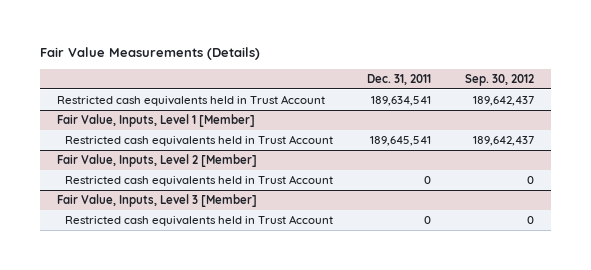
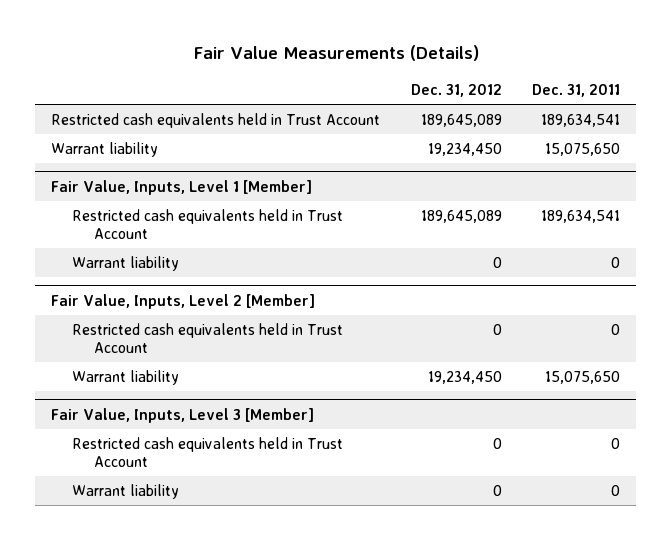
[465,73,535,86] Sep. 30, 2012 -> none
none -> [410,83,502,97] Dec. 31, 2012
none -> [50,142,158,158] Warrant liability
[370,136,432,147] 189,645,541 -> [541,210,621,224] 189,634,541
none -> [72,256,180,272] Warrant liability
none -> [72,370,180,386] Warrant liability
none -> [72,484,180,500] Warrant liability

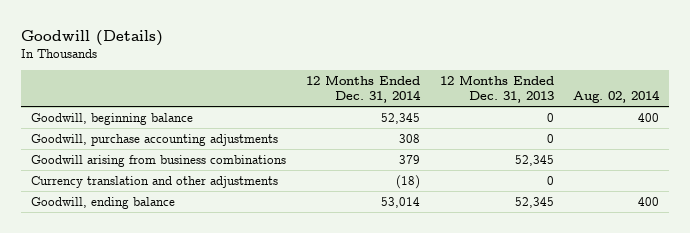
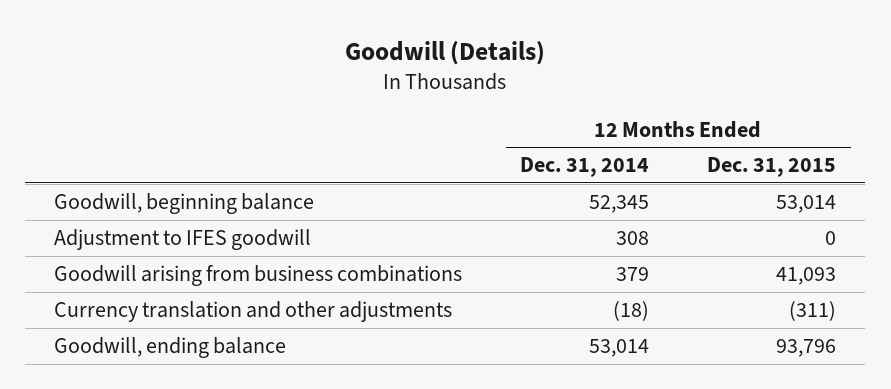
[439,74,554,103] 12 Months Ended Dec. 31, 2013 -> none
[573,89,661,103] Aug. 02, 2014 -> none
none -> [707,157,837,178] Dec. 31, 2015
[31,133,279,146] Goodwill, purchase accounting adjustments -> [54,229,312,251] Adjustment to IFES goodwill

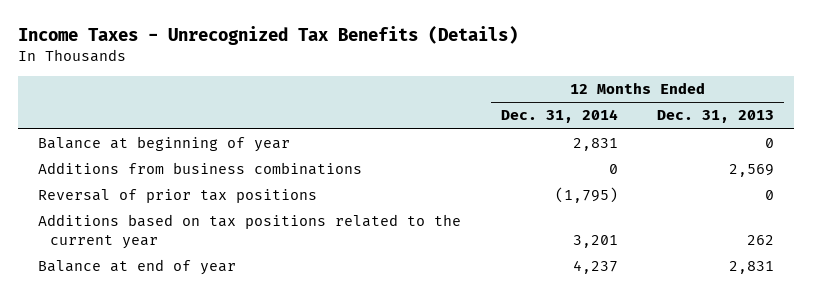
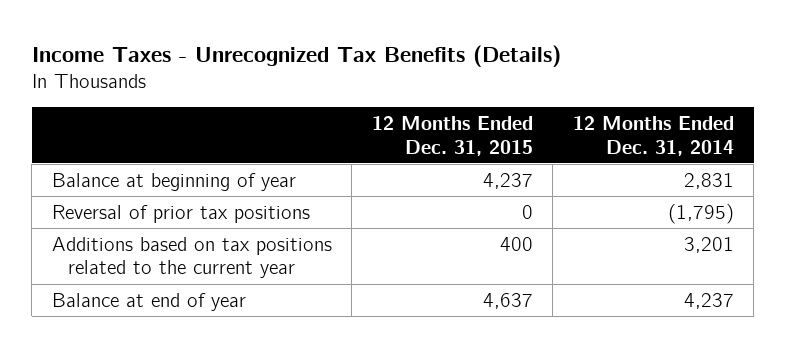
[657,110,775,124] Dec. 31, 2013 -> none
none -> [371,115,533,156] 12 Months Ended Dec. 31, 2015
[38,162,363,176] Additions from business combinations -> none

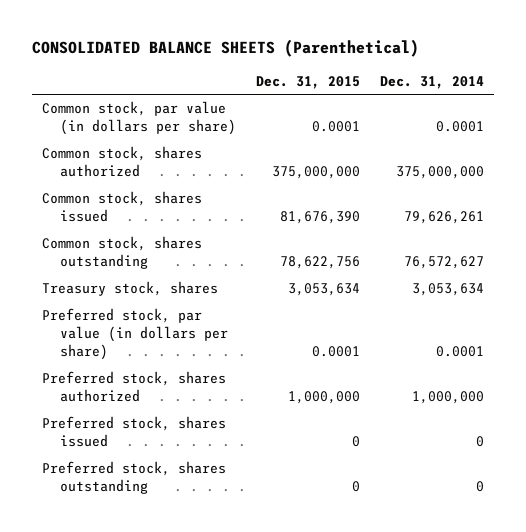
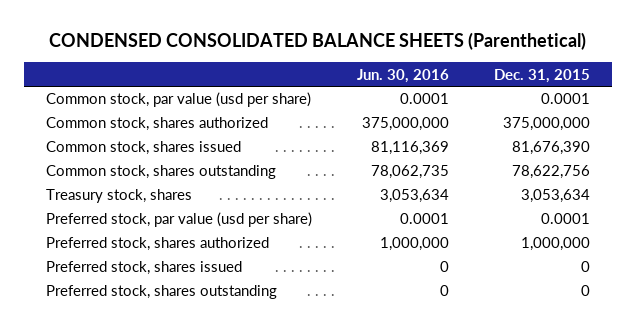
[31,39,419,58] CONSOLIDATED BALANCE SHEETS (Parenthetical) -> [48,32,586,51] CONDENSED CONSOLIDATED BALANCE SHEETS (Parenthetical)
[380,75,485,89] Dec. 31, 2014 -> none
none -> [356,68,449,83] Jun. 30, 2016
[41,101,236,136] Common stock, par value (in dollars per share) -> [46,92,312,108] Common stock, par value (usd per share)
[41,308,228,361] Preferred stock, par value (in dollars per share) -> [46,212,313,228] Preferred stock, par value (usd per share)

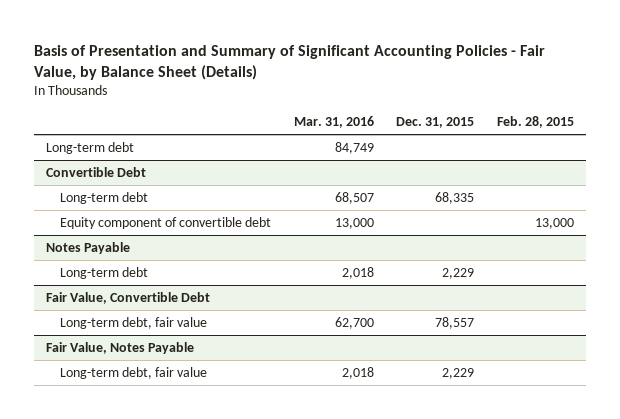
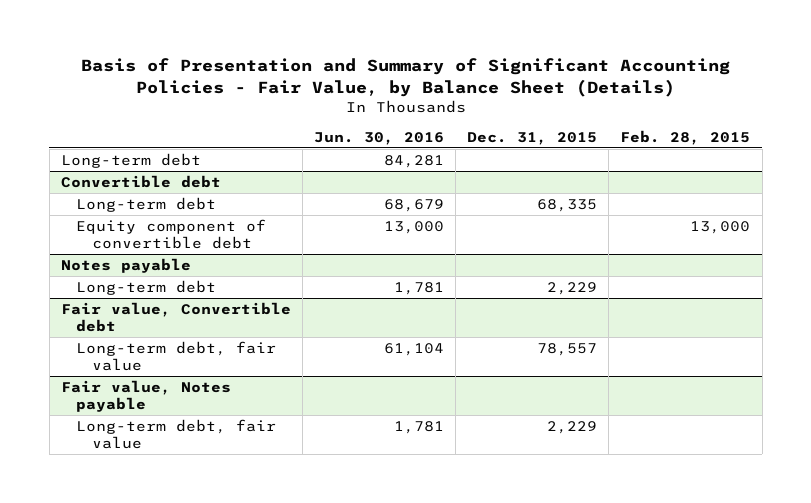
[293,116,374,129] Mar. 31, 2016 -> none
none -> [313,131,444,145] Jun. 30, 2016
[45,167,146,178] Convertible Debt -> [60,174,221,188] Convertible debt
[45,242,130,255] Notes Payable -> [60,257,191,273] Notes payable
[45,292,210,305] Fair Value, Convertible Debt -> [60,301,291,333] Fair value, Convertible debt
[45,342,194,355] Fair Value, Notes Payable -> [60,379,231,413] Fair value, Notes payable

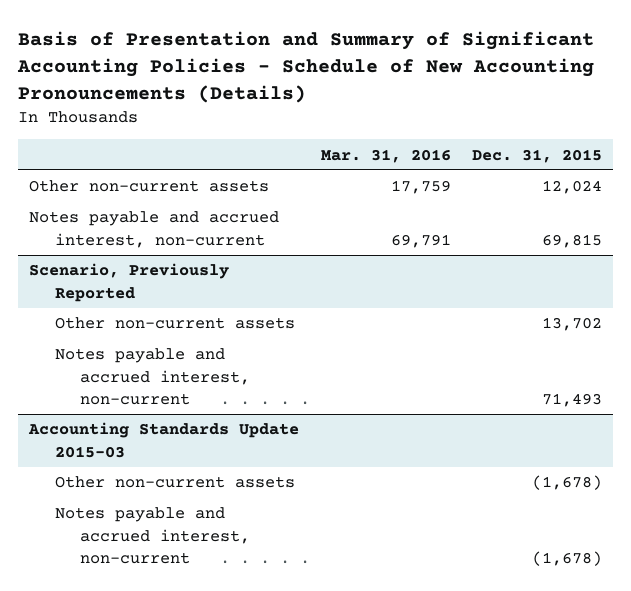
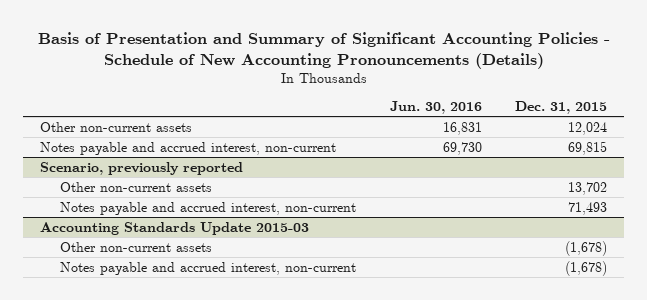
[320,148,451,163] Mar. 31, 2016 -> none
none -> [389,101,482,115] Jun. 30, 2016
[29,263,230,302] Scenario, Previously Reported -> [39,161,243,175] Scenario, previously reported

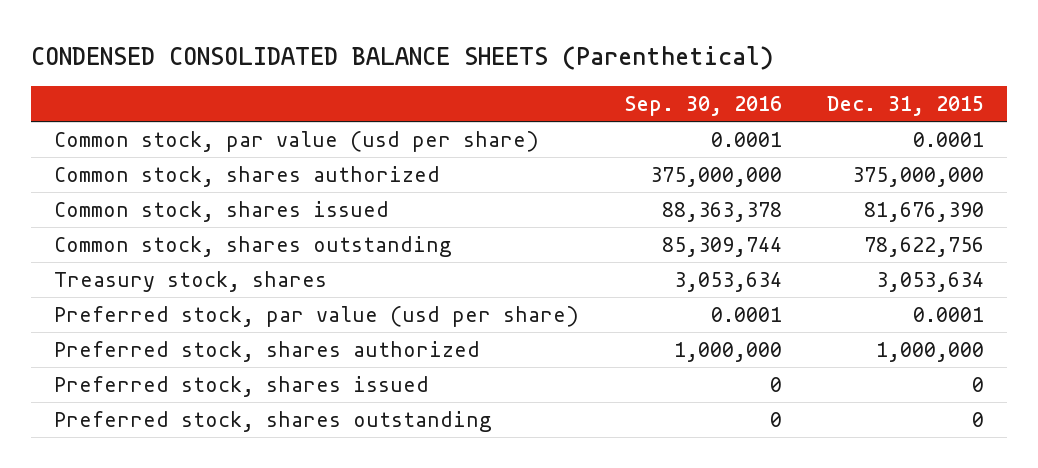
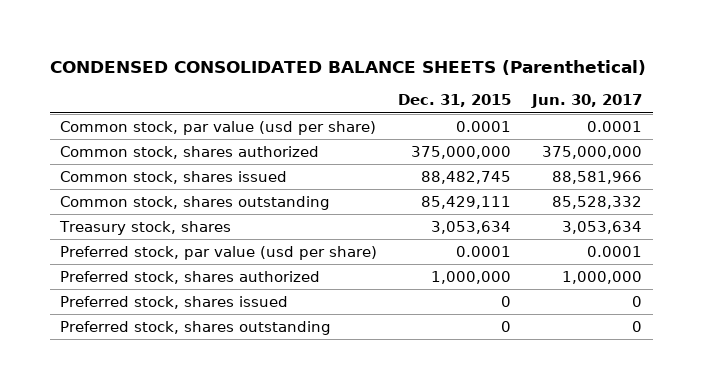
[624,96,783,117] Sep. 30, 2016 -> none
none -> [531,94,643,109] Jun. 30, 2017
[864,201,985,222] 81,676,390 -> [421,170,512,184] 88,482,745
[864,236,985,257] 78,622,756 -> [421,195,512,209] 85,429,111

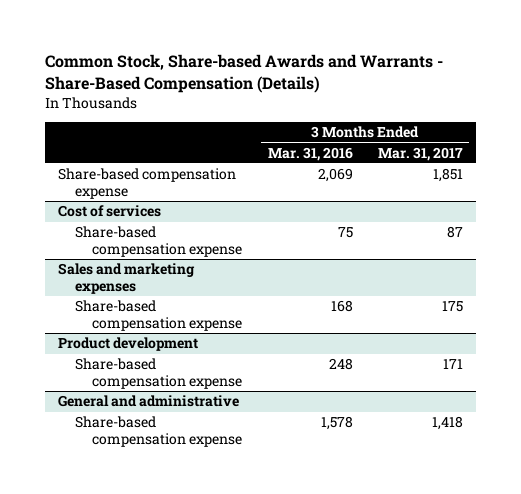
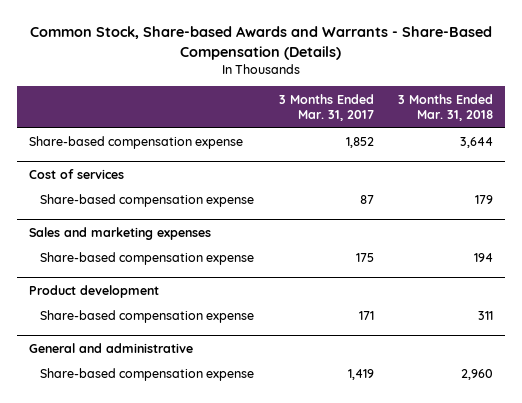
[267,146,353,161] Mar. 31, 2016 -> none
none -> [398,93,494,122] 3 Months Ended Mar. 31, 2018
[432,168,463,183] 1,851 -> [345,137,374,149] 1,852
[431,416,463,431] 1,418 -> [347,369,374,381] 1,419

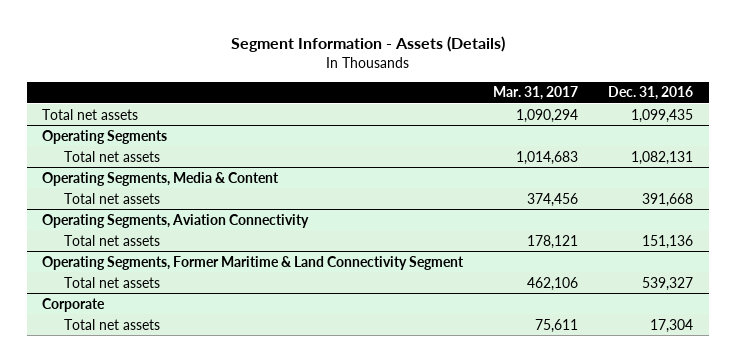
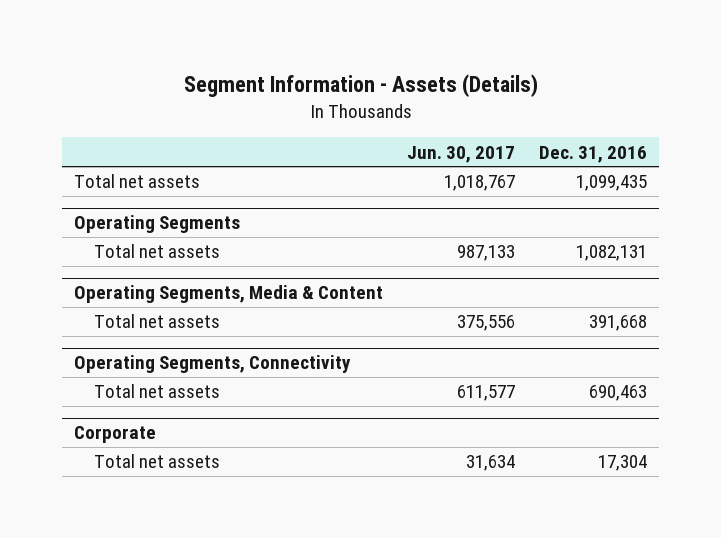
[493,86,579,101] Mar. 31, 2017 -> none
none -> [407,145,516,163] Jun. 30, 2017
[41,255,464,270] Operating Segments, Former Maritime & Land Connectivity Segment -> none
[64,276,161,288] Total net assets -> none
[41,213,309,228] Operating Segments, Aviation Connectivity -> [74,355,352,374] Operating Segments, Connectivity
[642,234,694,249] 151,136 -> [588,385,647,402] 690,463

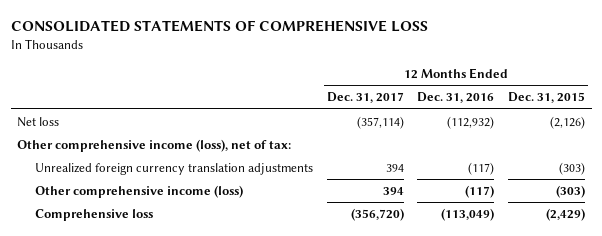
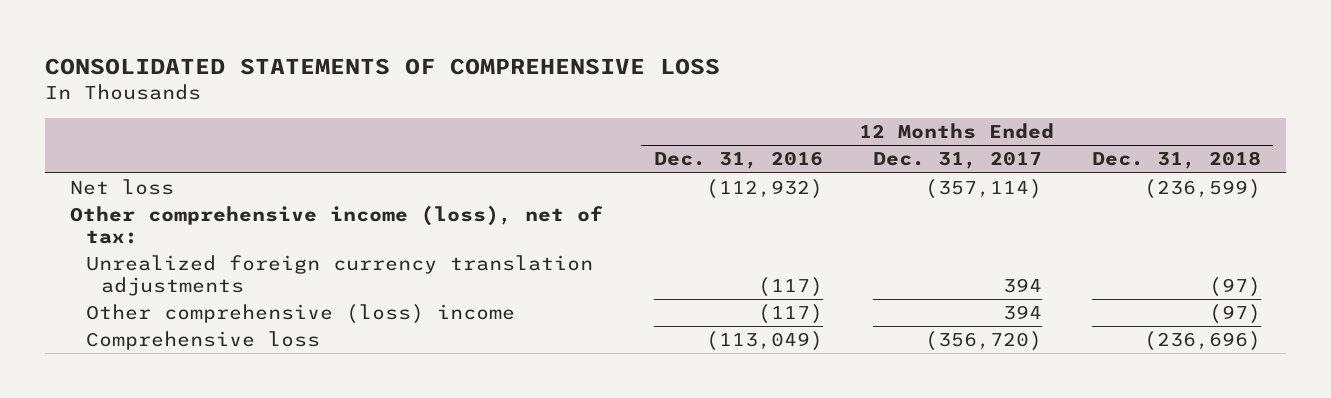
[507,92,585,104] Dec. 31, 2015 -> none
none -> [1091,151,1261,170] Dec. 31, 2018
[35,184,244,198] Other comprehensive income (loss) -> [85,304,515,325] Other comprehensive (loss) income

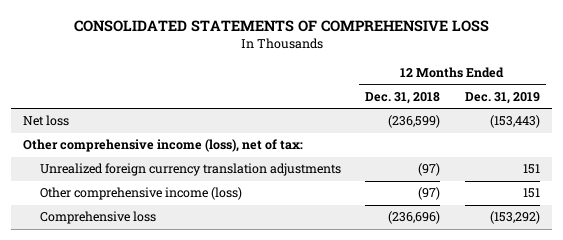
[653,151,823,170] Dec. 31, 2016 -> none
[872,151,1042,170] Dec. 31, 2017 -> none
none -> [464,91,540,104] Dec. 31, 2019
[85,304,515,325] Other comprehensive (loss) income -> [39,187,242,201] Other comprehensive income (loss)

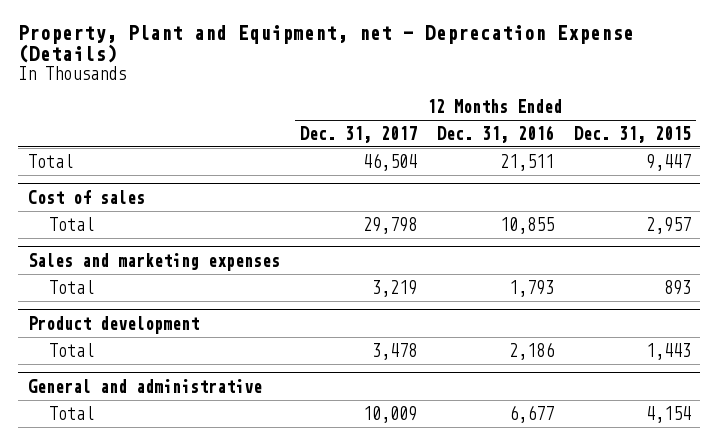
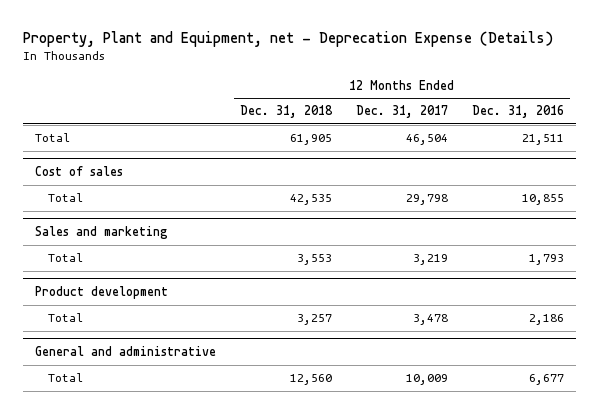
[573,125,691,143] Dec. 31, 2015 -> none
none -> [240,105,334,119] Dec. 31, 2018
[27,252,280,271] Sales and marketing expenses -> [35,226,169,240] Sales and marketing

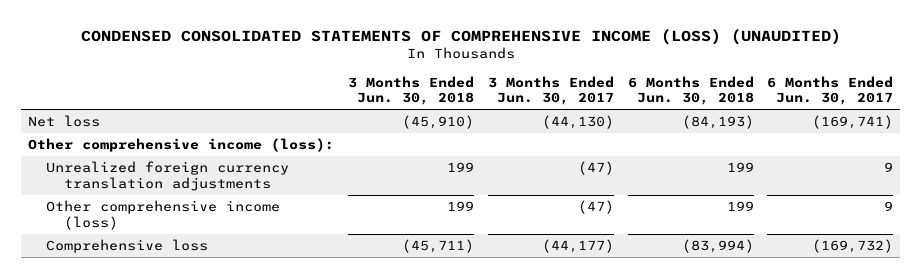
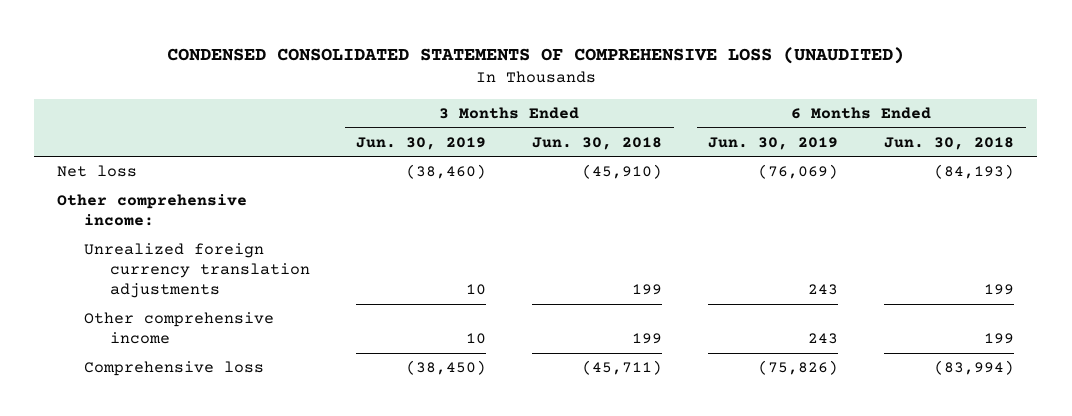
[80,28,841,45] CONDENSED CONSOLIDATED STATEMENTS OF COMPREHENSIVE INCOME (LOSS) (UNAUDITED) -> [166,46,904,64] CONDENSED CONSOLIDATED STATEMENTS OF COMPREHENSIVE LOSS (UNAUDITED)
[487,75,614,106] 3 Months Ended Jun. 30, 2017 -> none
[767,75,894,106] 6 Months Ended Jun. 30, 2017 -> none
none -> [356,136,487,150] Jun. 30, 2019
none -> [708,136,839,150] Jun. 30, 2019
[27,137,334,152] Other comprehensive income (loss): -> [57,194,248,227] Other comprehensive income:
[46,199,281,230] Other comprehensive income (loss) -> [83,312,274,345] Other comprehensive income

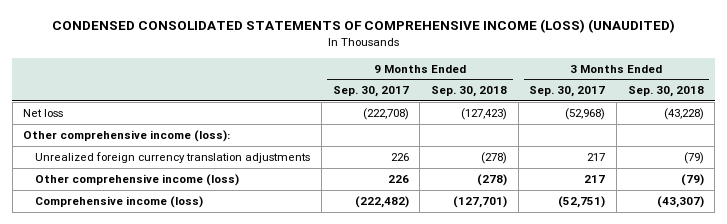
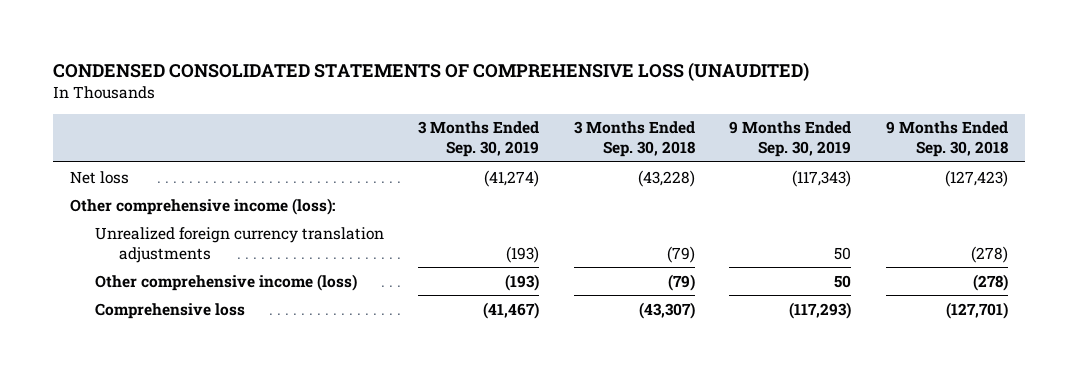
[51,19,675,34] CONDENSED CONSOLIDATED STATEMENTS OF COMPREHENSIVE INCOME (LOSS) (UNAUDITED) -> [52,62,809,82] CONDENSED CONSOLIDATED STATEMENTS OF COMPREHENSIVE LOSS (UNAUDITED)
[332,86,409,98] Sep. 30, 2017 -> none
[529,86,606,98] Sep. 30, 2017 -> none
none -> [418,121,540,158] 3 Months Ended Sep. 30, 2019
none -> [729,121,852,158] 9 Months Ended Sep. 30, 2019
[35,195,204,208] Comprehensive income (loss) -> [94,302,245,319] Comprehensive loss

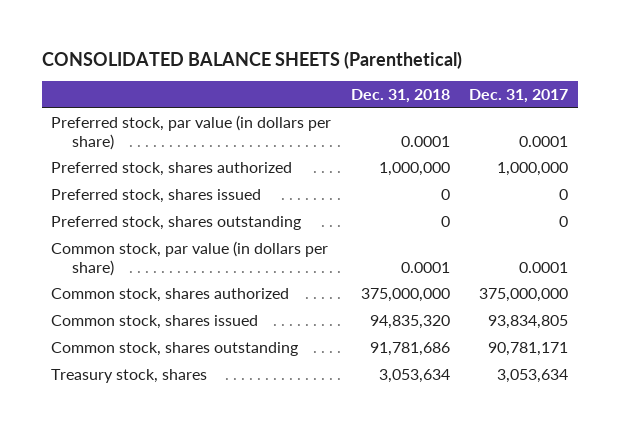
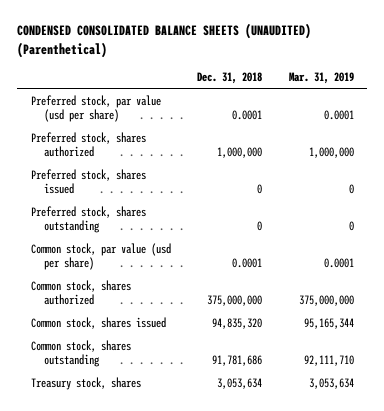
[41,50,462,69] CONSOLIDATED BALANCE SHEETS (Parenthetical) -> [17,23,312,58] CONDENSED CONSOLIDATED BALANCE SHEETS (UNAUDITED) (Parenthetical)
[469,89,569,104] Dec. 31, 2017 -> none
none -> [288,72,354,85] Mar. 31, 2019
[51,114,332,150] Preferred stock, par value (in dollars per share) -> [30,94,161,123] Preferred stock, par value (usd per share)
[51,240,329,276] Common stock, par value (in dollars per share) -> [30,242,171,271] Common stock, par value (usd per share)

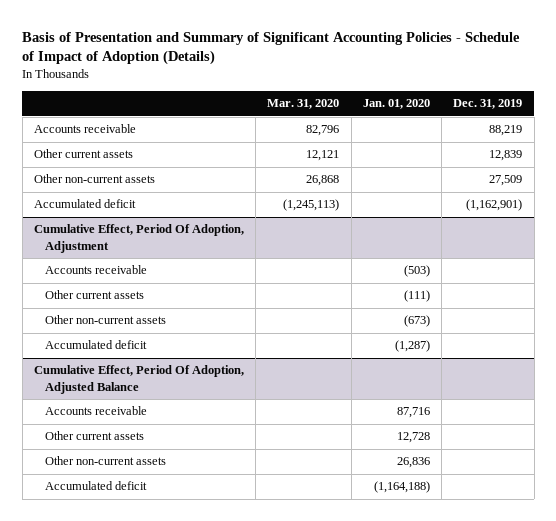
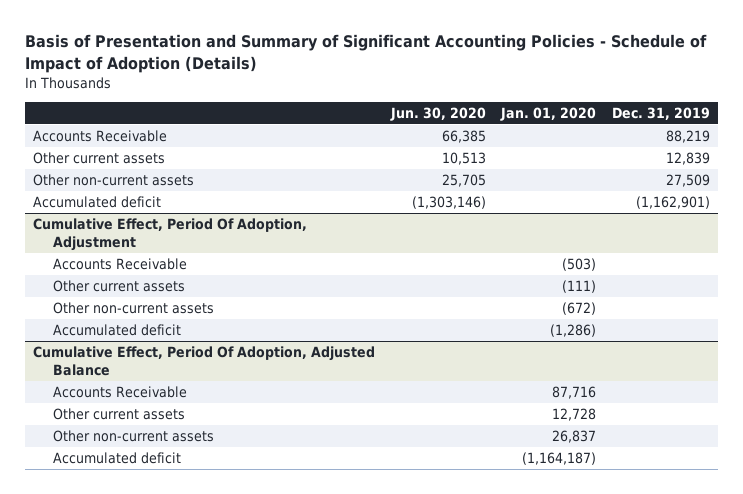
[267,99,340,110] Mar. 31, 2020 -> none
none -> [389,106,486,121] Jun. 30, 2020
[33,124,136,134] Accounts receivable -> [33,130,168,143] Accounts Receivable
[44,265,147,275] Accounts receivable -> [53,258,188,271] Accounts Receivable
[403,315,430,328] (673) -> [562,302,597,316] (672)
[394,340,430,353] (1,287) -> [550,324,597,338] (1,286)
[44,406,147,416] Accounts receivable -> [53,386,188,399] Accounts Receivable
[396,457,430,469] 26,836 -> [552,430,597,444] 26,837
[373,481,430,494] (1,164,188) -> [522,452,597,466] (1,164,187)

